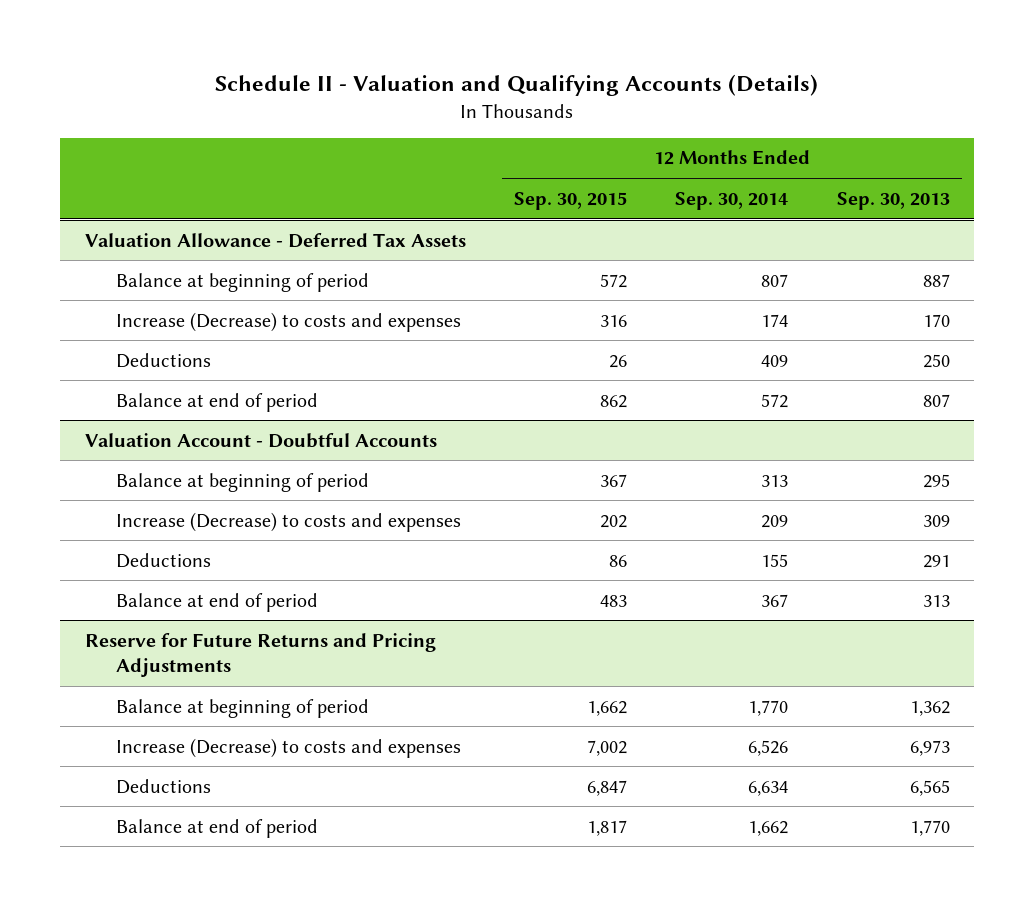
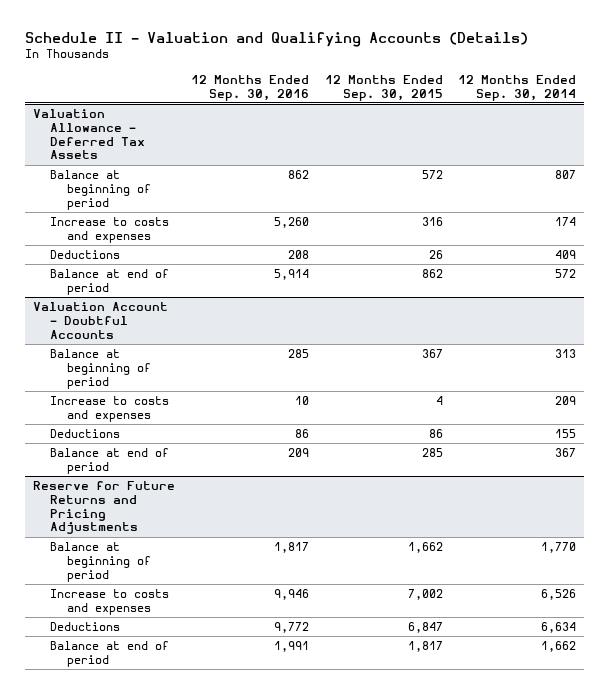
[836,191,950,210] Sep. 30, 2013 -> none
none -> [190,74,309,101] 12 Months Ended Sep. 30, 2016
[115,311,461,332] Increase (Decrease) to costs and expenses -> [50,216,170,243] Increase to costs and expenses
[115,511,461,532] Increase (Decrease) to costs and expenses -> [50,395,170,422] Increase to costs and expenses
[599,514,627,528] 202 -> [435,395,443,405] 4
[599,594,627,607] 483 -> [421,447,443,457] 285
[115,737,461,758] Increase (Decrease) to costs and expenses -> [50,588,170,615] Increase to costs and expenses

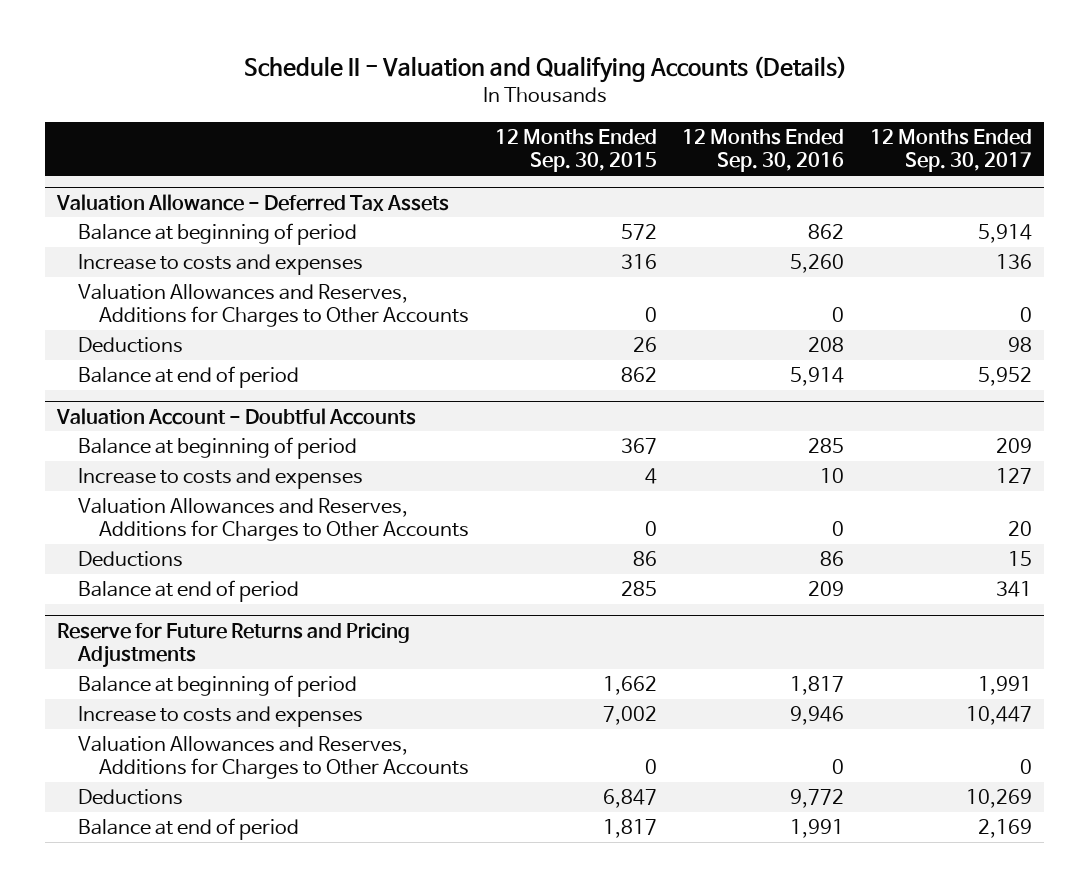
[458,74,577,101] 12 Months Ended Sep. 30, 2014 -> none
none -> [869,129,1032,173] 12 Months Ended Sep. 30, 2017
none -> [78,284,470,328] Valuation Allowances and Reserves, Additions for Charges to Other Accounts
none -> [78,498,470,542] Valuation Allowances and Reserves, Additions for Charges to Other Accounts
none -> [78,736,470,780] Valuation Allowances and Reserves, Additions for Charges to Other Accounts

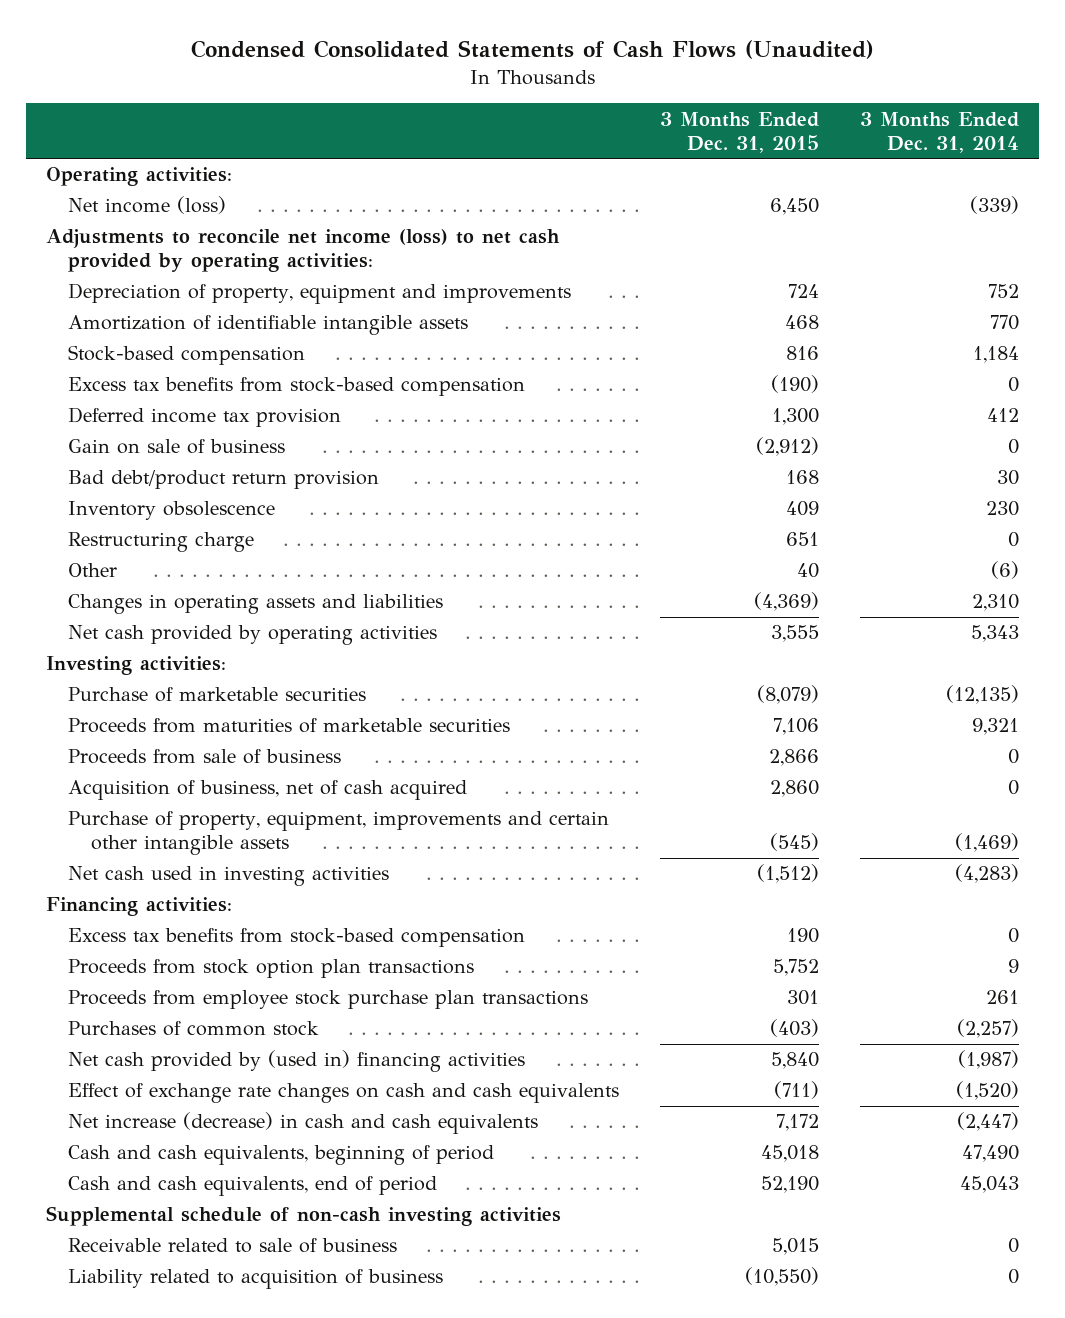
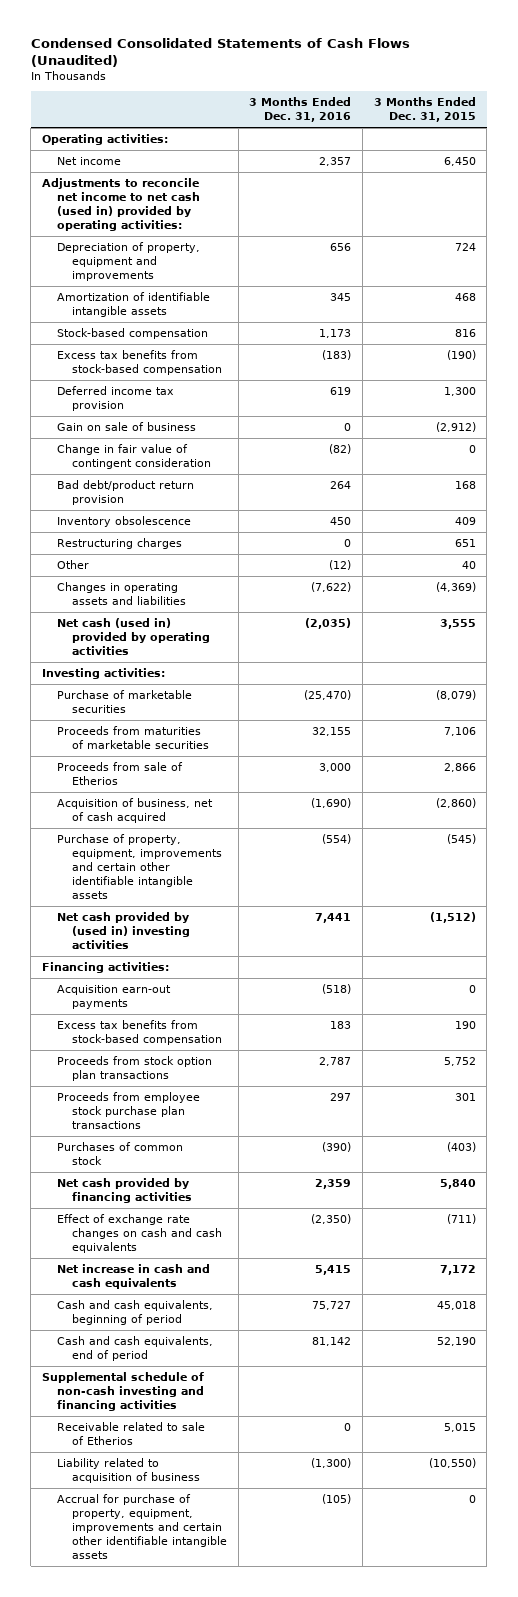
[860,111,1020,153] 3 Months Ended Dec. 31, 2014 -> none
none -> [249,97,352,123] 3 Months Ended Dec. 31, 2016
[68,196,227,215] Net income (loss) -> [56,157,121,166] Net income
[46,229,561,273] Adjustments to reconcile net income (loss) to net cash provided by operating activities: -> [41,178,200,231] Adjustments to reconcile net income to net cash (used in) provided by operating activities:
none -> [56,444,212,470] Change in fair value of contingent consideration
[68,532,255,553] Restructuring charge -> [56,538,182,550] Restructuring charges
[68,625,438,646] Net cash provided by operating activities -> [56,618,211,655] Net cash (used in) provided by operating activities
[68,749,342,765] Proceeds from sale of business -> [56,762,183,786] Proceeds from sale of Etherios
[770,780,820,798] 2,860 -> [435,798,476,809] (2,860)
[68,811,610,856] Purchase of property, equipment, improvements and certain other intangible assets -> [56,834,223,899] Purchase of property, equipment, improvements and certain other identifiable intangible assets
[68,866,390,887] Net cash used in investing activities -> [56,912,191,949] Net cash provided by (used in) investing activities
none -> [56,985,171,1010] Acquisition earn-out payments
[68,1050,526,1073] Net cash provided by (used in) financing activities -> [56,1178,193,1204] Net cash provided by financing activities
[68,1112,539,1135] Net increase (decrease) in cash and cash equivalents -> [56,1264,210,1290] Net increase in cash and cash equivalents
[46,1206,562,1227] Supplemental schedule of non-cash investing activities -> [41,1372,204,1411] Supplemental schedule of non-cash investing and financing activities
[68,1238,398,1254] Receivable related to sale of business -> [56,1422,205,1446] Receivable related to sale of Etherios
none -> [56,1494,228,1559] Accrual for purchase of property, equipment, improvements and certain other identifiable intangible assets

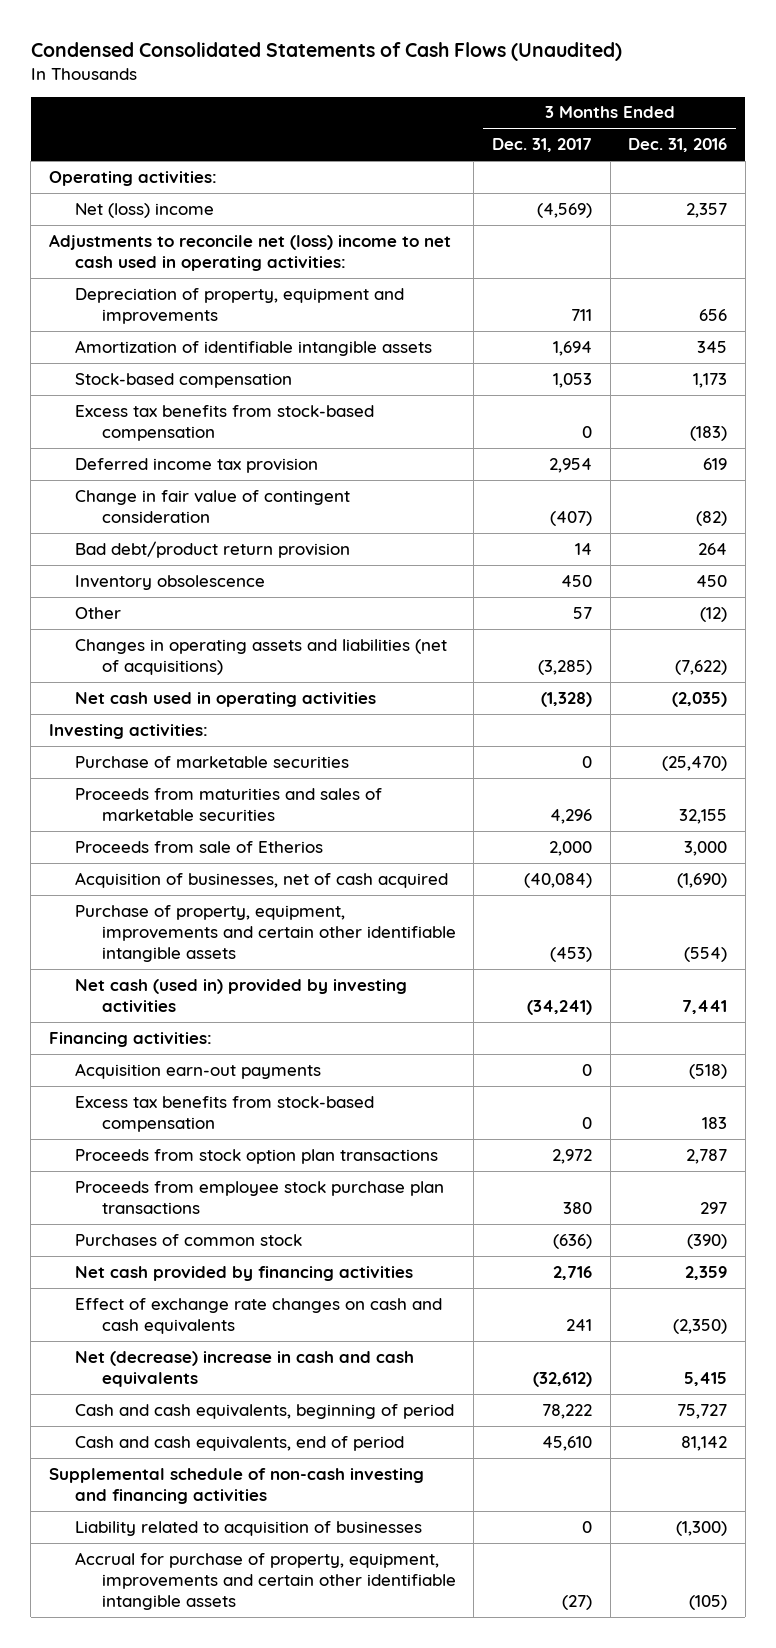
[373,97,476,123] 3 Months Ended Dec. 31, 2015 -> none
none -> [491,138,592,153] Dec. 31, 2017
[56,157,121,166] Net income -> [75,202,215,218] Net (loss) income
[41,178,200,231] Adjustments to reconcile net income to net cash (used in) provided by operating activities: -> [49,233,452,272] Adjustments to reconcile net (loss) income to net cash used in operating activities:
[56,422,196,432] Gain on sale of business -> none
[56,538,182,550] Restructuring charges -> none
[56,582,187,606] Changes in operating assets and liabilities -> [75,638,448,676] Changes in operating assets and liabilities (net of acquisitions)
[56,618,211,655] Net cash (used in) provided by operating activities -> [75,691,377,707] Net cash used in operating activities
[56,726,210,750] Proceeds from maturities of marketable securities -> [75,787,383,822] Proceeds from maturities and sales of marketable securities
[56,798,213,824] Acquisition of business, net of cash acquired -> [75,871,449,888] Acquisition of businesses, net of cash acquired
[56,912,191,949] Net cash provided by (used in) investing activities -> [75,978,408,1013] Net cash (used in) provided by investing activities
[56,1264,210,1290] Net increase in cash and cash equivalents -> [75,1350,415,1388] Net (decrease) increase in cash and cash equivalents
[56,1422,205,1446] Receivable related to sale of Etherios -> none
[56,1458,201,1484] Liability related to acquisition of business -> [75,1520,423,1536] Liability related to acquisition of businesses

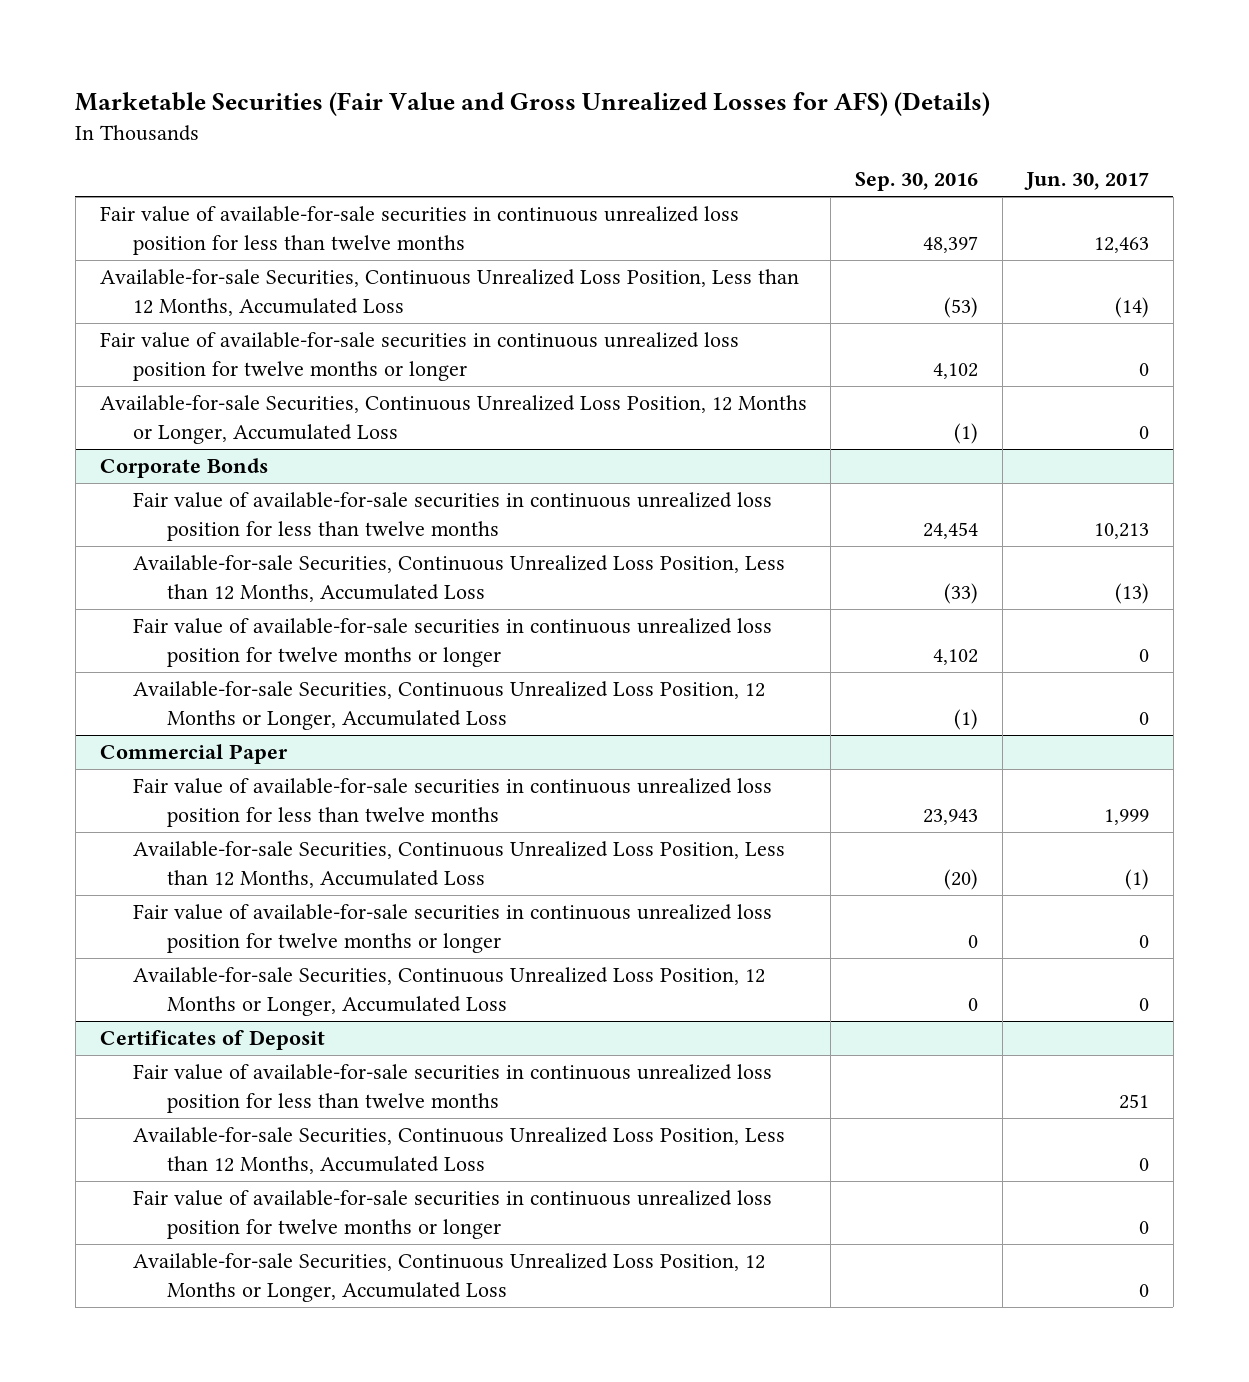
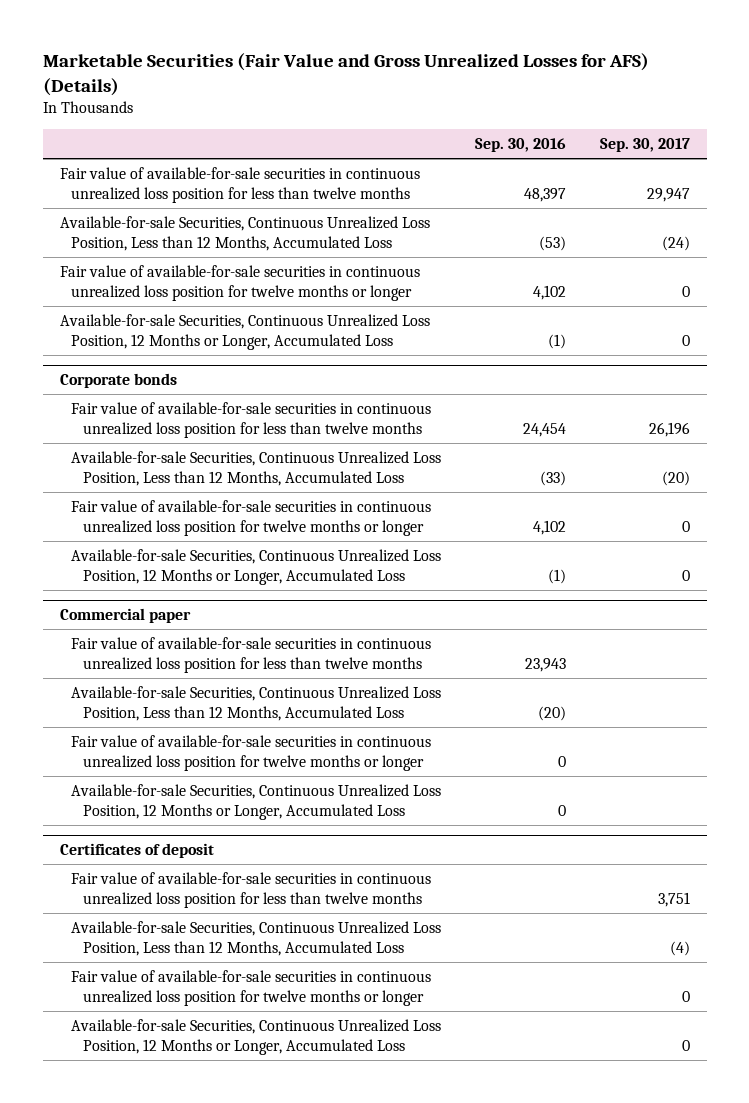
[1024,172,1150,191] Jun. 30, 2017 -> none
none -> [599,138,690,153] Sep. 30, 2017
[99,458,268,479] Corporate Bonds -> [59,372,177,388] Corporate bonds
[99,744,288,765] Commercial Paper -> [59,607,191,623] Commercial paper
[99,1030,325,1051] Certificates of Deposit -> [59,842,214,858] Certificates of deposit

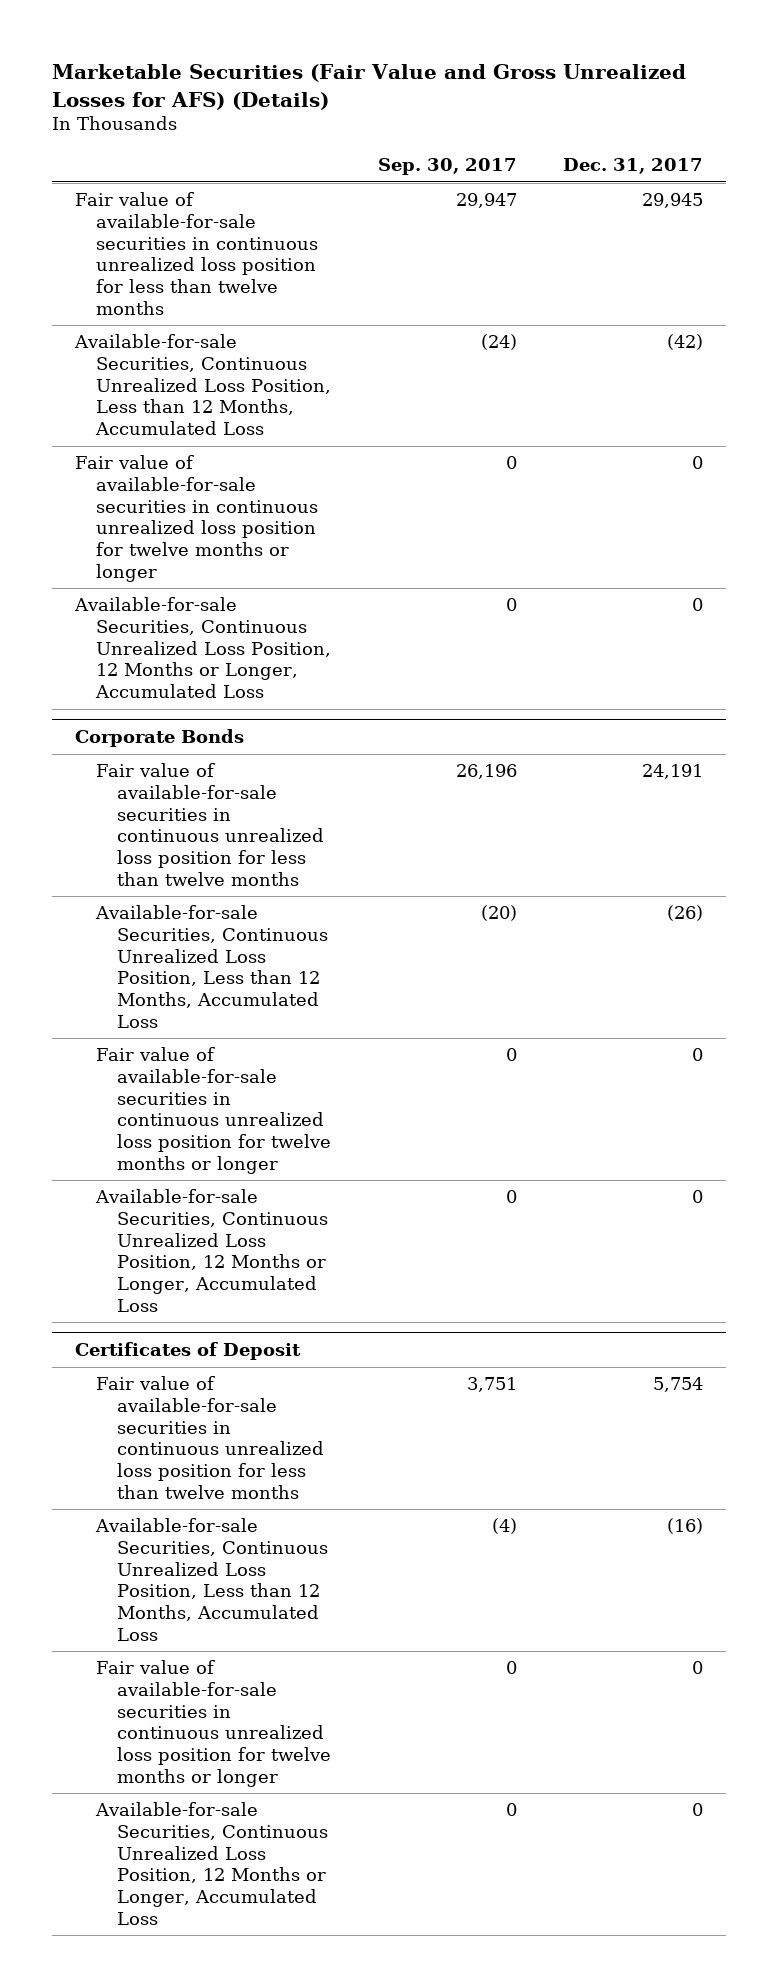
[474,138,566,153] Sep. 30, 2016 -> none
none -> [562,158,703,175] Dec. 31, 2017
[59,372,177,388] Corporate bonds -> [75,729,245,748] Corporate Bonds
[59,607,191,623] Commercial paper -> none
[71,636,432,673] Fair value of available-for-sale securities in continuous unrealized loss position for less than twelve months -> none
[71,685,442,721] Available-for-sale Securities, Continuous Unrealized Loss Position, Less than 12 Months, Accumulated Loss -> none
[71,734,432,771] Fair value of available-for-sale securities in continuous unrealized loss position for twelve months or longer -> none
[71,783,442,820] Available-for-sale Securities, Continuous Unrealized Loss Position, 12 Months or Longer, Accumulated Loss -> none
[59,842,214,858] Certificates of deposit -> [75,1342,302,1361] Certificates of Deposit

